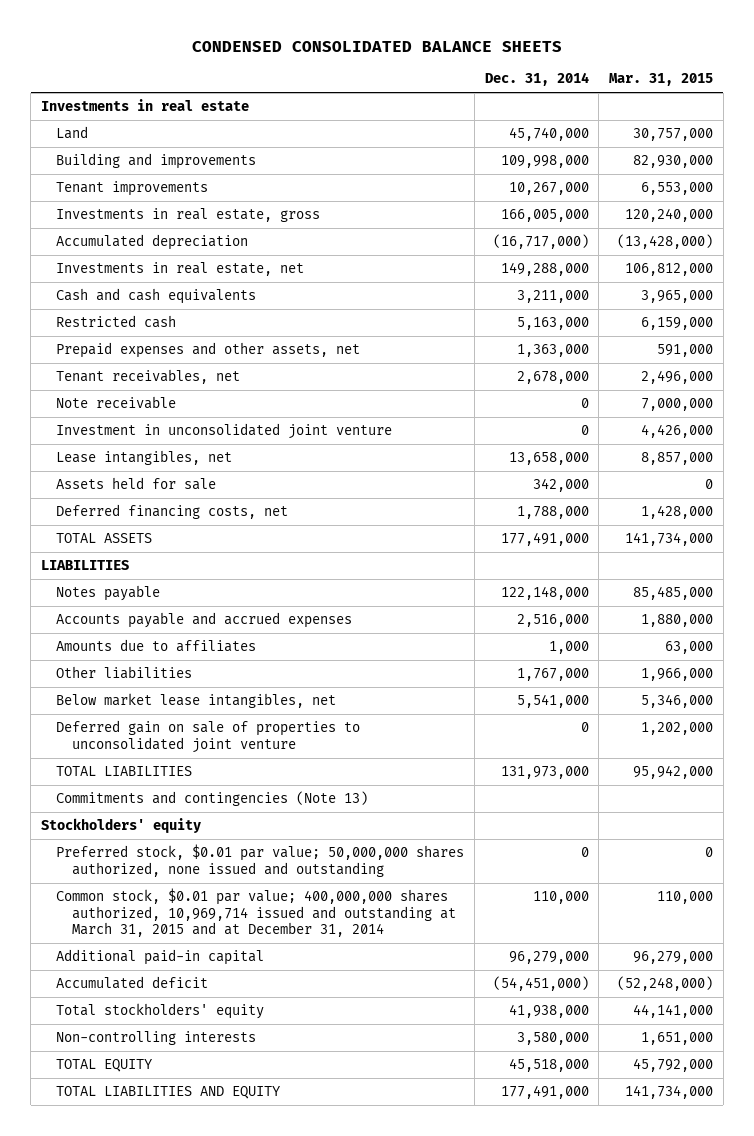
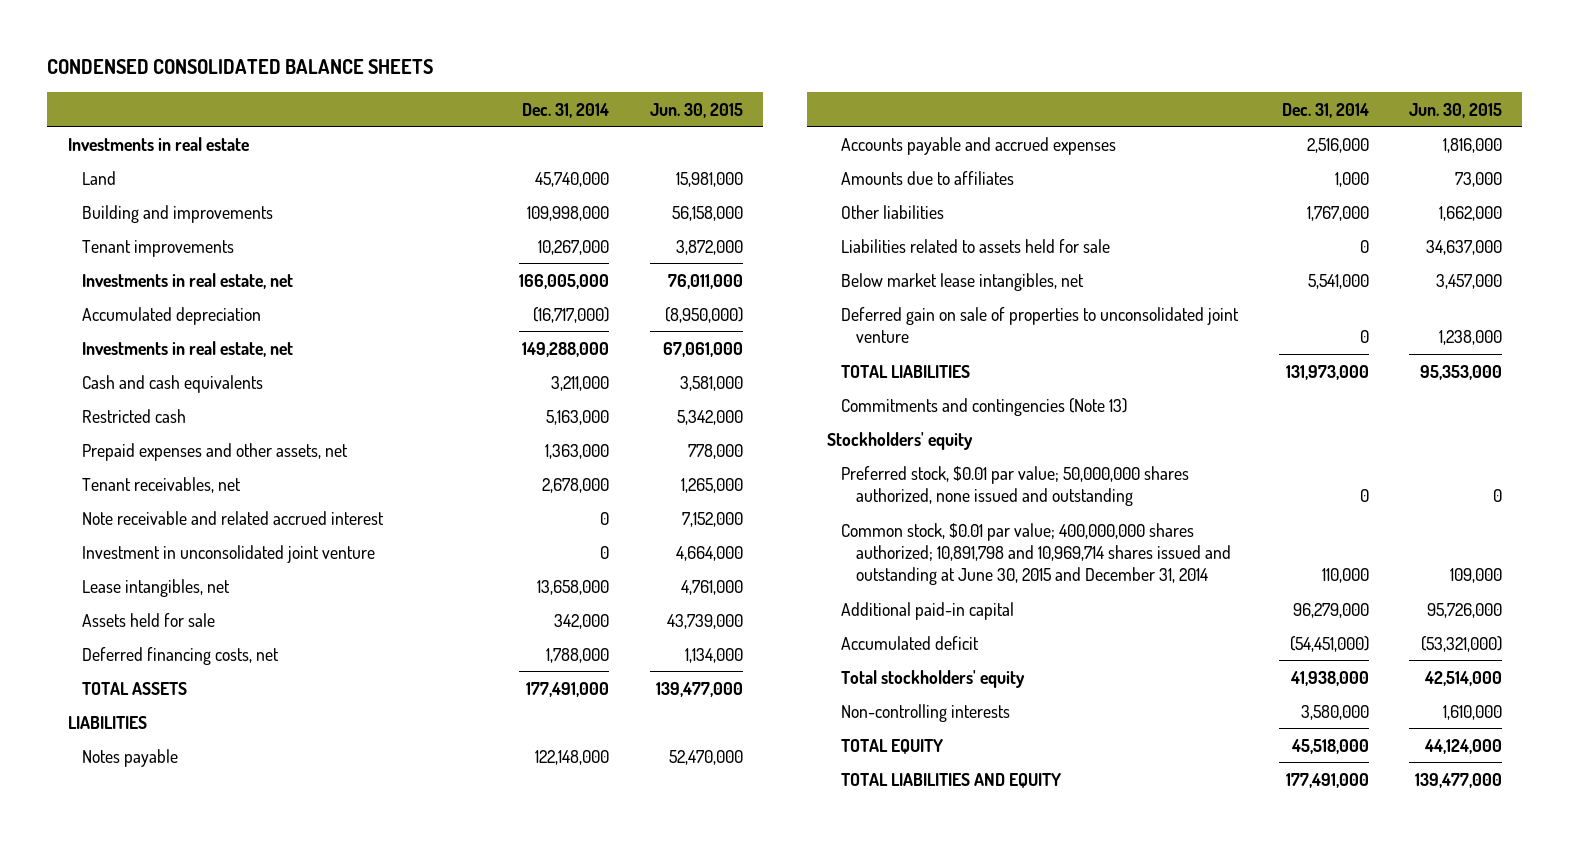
[609,73,714,87] Mar. 31, 2015 -> none
none -> [649,102,743,118] Jun. 30, 2015
[56,208,321,223] Investments in real estate, gross -> [82,272,294,289] Investments in real estate, net
[56,396,177,410] Note receivable -> [82,510,385,525] Note receivable and related accrued interest
none -> [841,238,1111,253] Liabilities related to assets held for sale
[56,888,456,938] Common stock, $0.01 par value; 400,000,000 shares authorized, 10,969,714 issued and outstanding at March 31, 2015 and at December 31, 2014 -> [841,522,1231,586] Common stock, $0.01 par value; 400,000,000 shares authorized; 10,891,798 and 10,969,714 shares issued and outstanding at June 30, 2015 and December 31, 2014

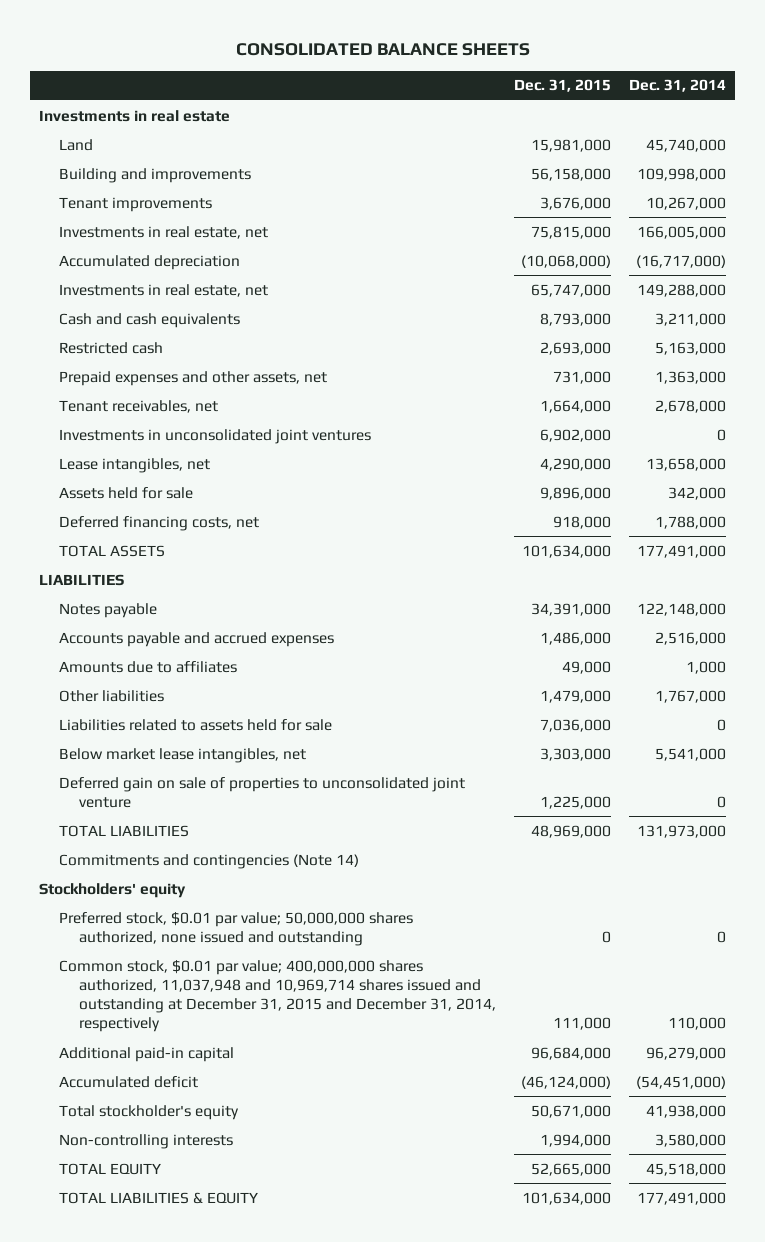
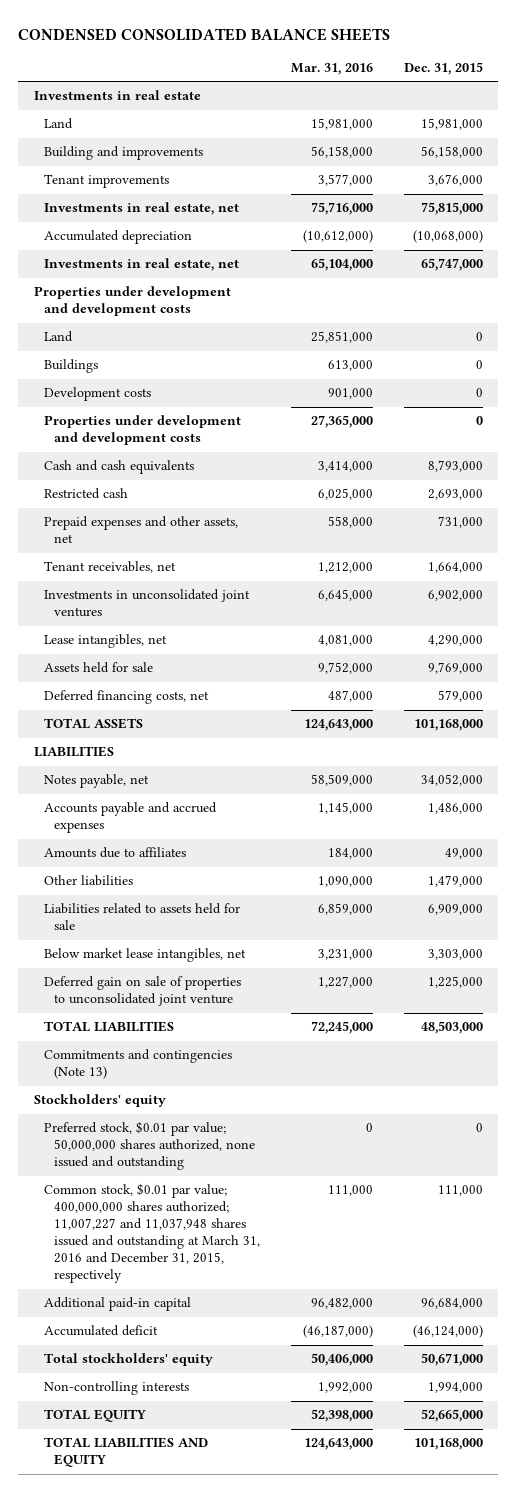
[235,42,530,56] CONSOLIDATED BALANCE SHEETS -> [18,27,391,41] CONDENSED CONSOLIDATED BALANCE SHEETS
[628,79,726,93] Dec. 31, 2014 -> none
none -> [290,62,373,75] Mar. 31, 2016
none -> [33,286,231,317] Properties under development and development costs
none -> [43,331,73,343] Land
none -> [43,359,98,374] Buildings
none -> [43,387,151,402] Development costs
none -> [43,415,241,446] Properties under development and development costs
[539,486,611,500] 9,896,000 -> [427,662,483,675] 9,769,000
[552,515,611,529] 918,000 -> [437,690,483,703] 579,000
[521,544,611,558] 101,634,000 -> [413,719,483,732] 101,168,000
[59,602,158,618] Notes payable -> [43,774,149,789] Notes payable, net
[530,602,611,616] 34,391,000 -> [420,774,483,787] 34,052,000
[539,718,611,732] 7,036,000 -> [427,904,483,916] 6,909,000
[530,824,611,838] 48,969,000 -> [420,1021,483,1035] 48,503,000
[59,853,360,869] Commitments and contingencies (Note 14) -> [43,1049,232,1080] Commitments and contingencies (Note 13)
[59,959,497,1033] Common stock, $0.01 par value; 400,000,000 shares authorized, 11,037,948 and 10,969,714 shares issued and outstanding at December 31, 2015 and December 31, 2014, respectively -> [43,1183,260,1284] Common stock, $0.01 par value; 400,000,000 shares authorized; 11,007,227 and 11,037,948 shares issued and outstanding at March 31, 2016 and December 31, 2015, respectively
[59,1104,240,1120] Total stockholder's equity -> [43,1353,213,1367] Total stockholders' equity
[59,1191,259,1204] TOTAL LIABILITIES & EQUITY -> [43,1437,208,1468] TOTAL LIABILITIES AND EQUITY
[521,1191,611,1205] 101,634,000 -> [413,1438,483,1451] 101,168,000

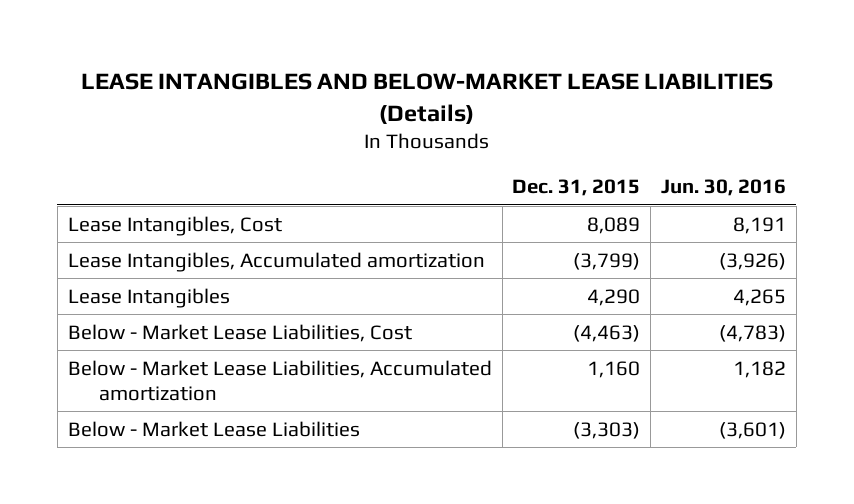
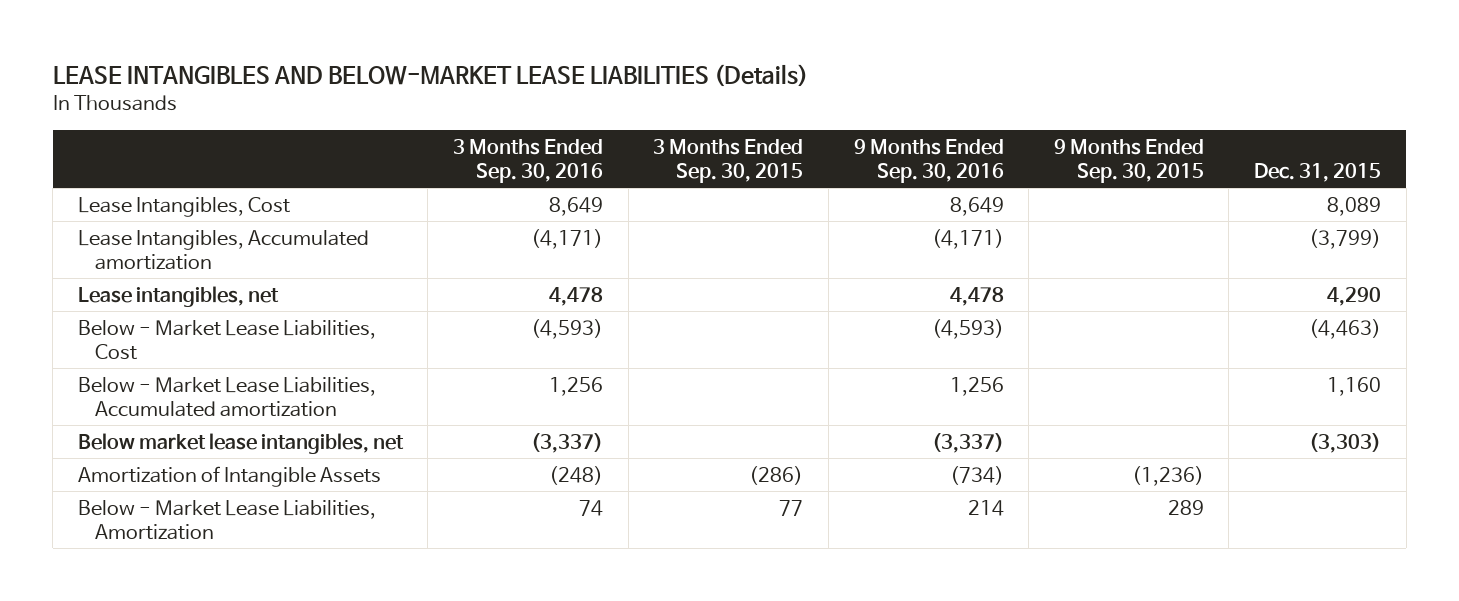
[661,179,787,197] Jun. 30, 2016 -> none
none -> [452,138,603,183] 3 Months Ended Sep. 30, 2016
none -> [653,138,804,183] 3 Months Ended Sep. 30, 2015
none -> [853,138,1004,183] 9 Months Ended Sep. 30, 2016
none -> [1053,138,1204,183] 9 Months Ended Sep. 30, 2015
[67,287,230,308] Lease Intangibles -> [77,285,279,307] Lease intangibles, net
[67,420,360,437] Below - Market Lease Liabilities -> [77,432,404,454] Below market lease intangibles, net
none -> [77,465,381,487] Amortization of Intangible Assets
none -> [77,499,376,540] Below - Market Lease Liabilities, Amortization

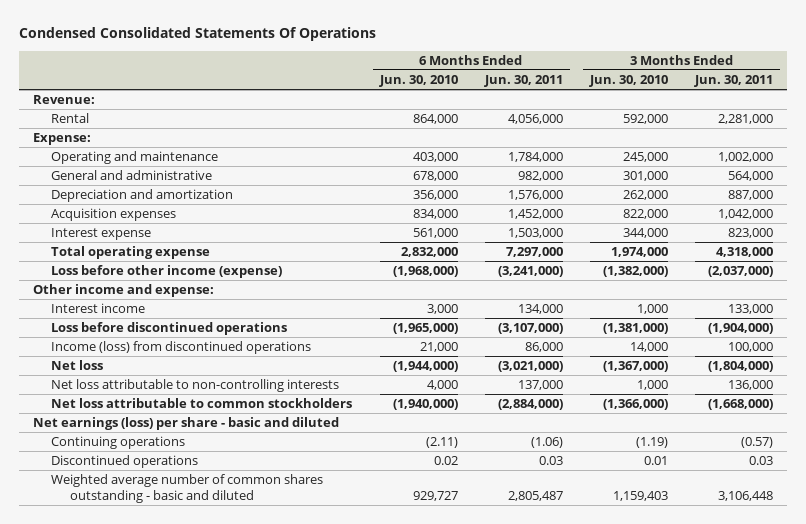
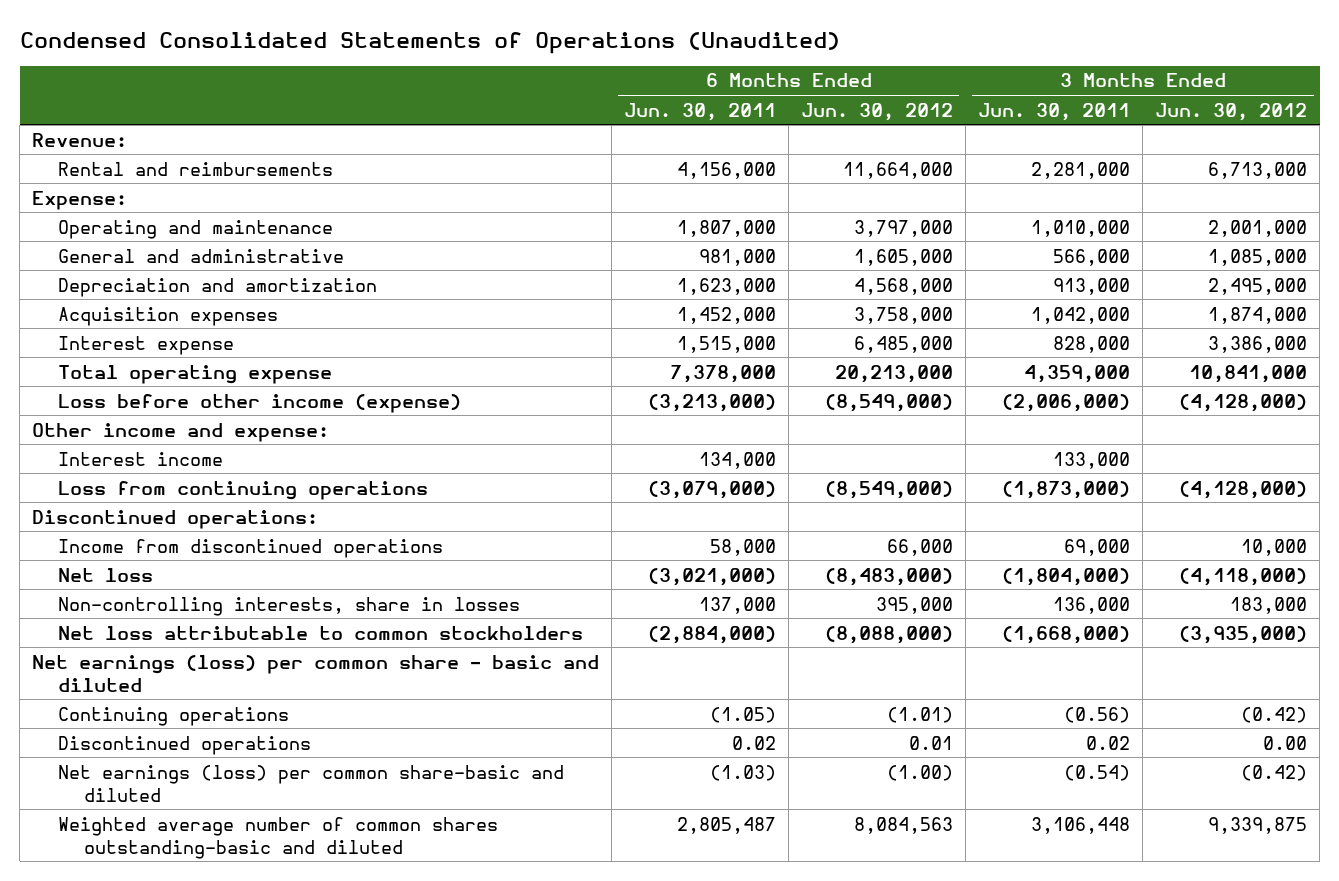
[19,27,377,42] Condensed Consolidated Statements Of Operations -> [19,31,840,54] Condensed Consolidated Statements of Operations (Unaudited)
[378,74,458,87] Jun. 30, 2010 -> none
[589,74,669,87] Jun. 30, 2010 -> none
none -> [801,102,954,121] Jun. 30, 2012
none -> [1155,102,1308,121] Jun. 30, 2012
[51,112,90,123] Rental -> [58,161,334,176] Rental and reimbursements
[507,113,563,124] 4,056,000 -> [677,161,777,179] 4,156,000
[507,151,563,162] 1,784,000 -> [677,219,777,237] 1,807,000
[718,151,774,162] 1,002,000 -> [1031,219,1131,237] 1,010,000
[517,170,563,181] 982,000 -> [699,248,777,266] 981,000
[728,170,774,181] 564,000 -> [1053,248,1131,266] 566,000
[507,189,563,200] 1,576,000 -> [677,277,777,295] 1,623,000
[728,189,774,200] 887,000 -> [1053,277,1131,295] 913,000
[507,227,563,238] 1,503,000 -> [677,335,777,353] 1,515,000
[728,227,774,238] 823,000 -> [1053,335,1131,353] 828,000
[505,246,563,257] 7,297,000 -> [670,364,777,383] 7,378,000
[716,246,774,257] 4,318,000 -> [1024,364,1131,383] 4,359,000
[497,265,563,277] (3,241,000) -> [648,393,777,412] (3,213,000)
[708,265,774,277] (2,037,000) -> [1002,393,1131,412] (2,006,000)
[51,321,288,335] Loss before discontinued operations -> [58,480,429,500] Loss from continuing operations
[497,322,563,334] (3,107,000) -> [648,480,777,499] (3,079,000)
[708,322,774,334] (1,904,000) -> [1002,480,1131,499] (1,873,000)
none -> [32,509,319,529] Discontinued operations:
[51,340,312,354] Income (loss) from discontinued operations -> [58,538,444,558] Income from discontinued operations
[524,341,563,352] 86,000 -> [710,538,777,556] 58,000
[728,341,774,352] 100,000 -> [1064,538,1131,556] 69,000
[51,378,340,392] Net loss attributable to non-controlling interests -> [58,596,521,616] Non-controlling interests, share in losses
[32,416,339,430] Net earnings (loss) per share - basic and diluted -> [32,654,600,692] Net earnings (loss) per common share - basic and diluted
[530,436,563,448] (1.06) -> [710,706,777,723] (1.05)
[741,436,774,448] (0.57) -> [1064,706,1131,723] (0.56)
[538,455,563,465] 0.03 -> [732,735,777,750] 0.02
[749,455,774,465] 0.03 -> [1086,735,1131,750] 0.02
none -> [58,764,565,802] Net earnings (loss) per common share-basic and diluted
[51,473,324,503] Weighted average number of common shares outstanding - basic and diluted -> [58,816,499,859] Weighted average number of common shares outstanding-basic and diluted

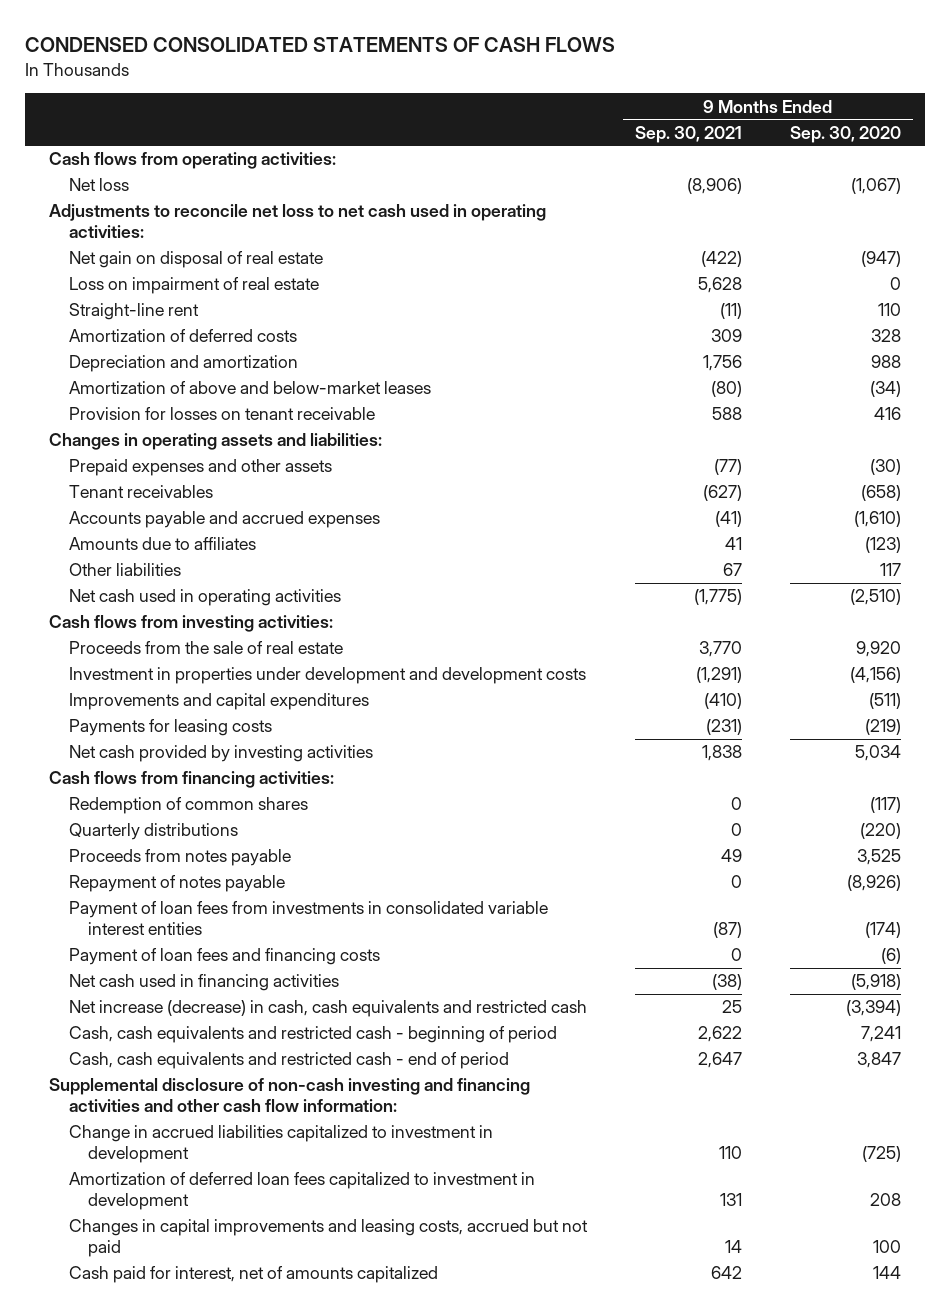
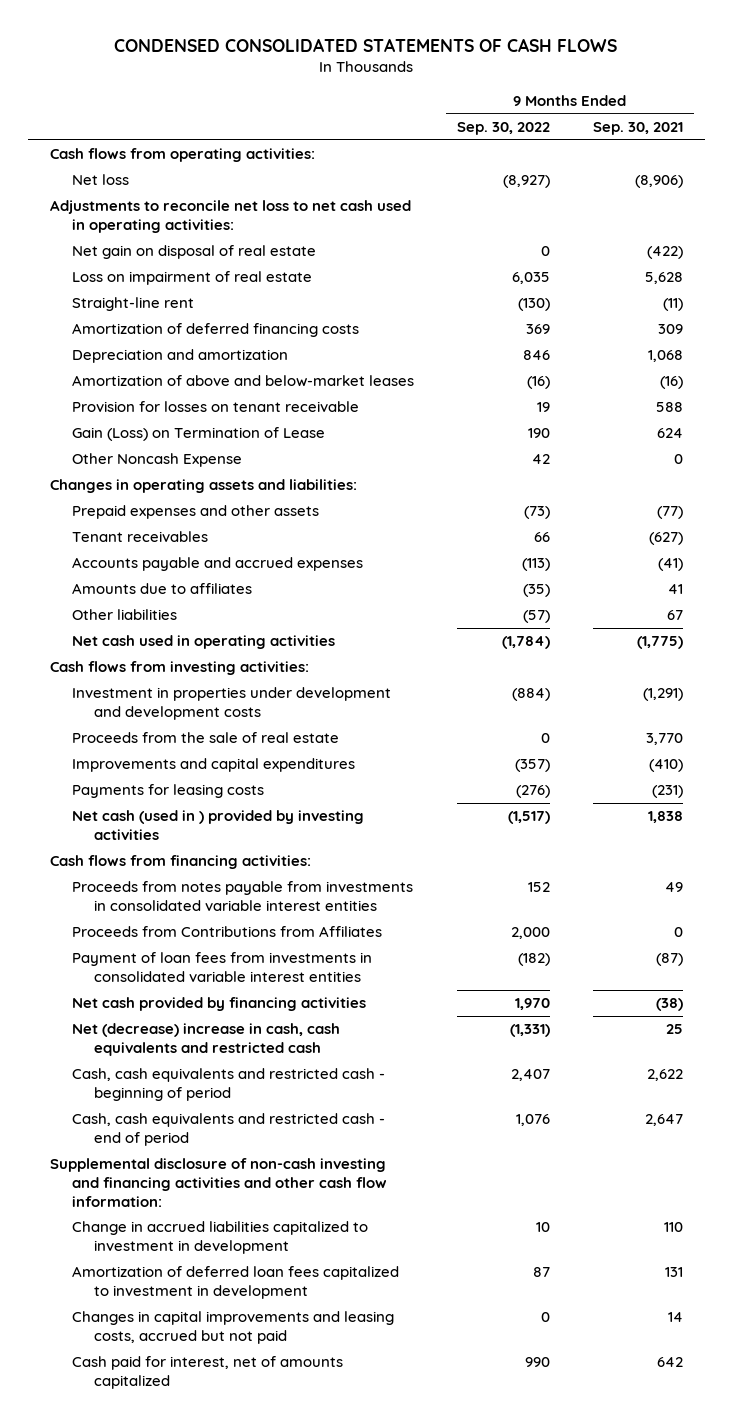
[789,125,901,143] Sep. 30, 2020 -> none
none -> [456,122,550,136] Sep. 30, 2022
[68,329,297,343] Amortization of deferred costs -> [71,323,359,338] Amortization of deferred financing costs
[702,355,742,372] 1,756 -> [648,350,684,363] 1,068
[710,381,742,398] (80) -> [660,376,684,390] (16)
none -> [71,427,325,442] Gain (Loss) on Termination of Lease
none -> [71,453,242,468] Other Noncash Expense
[68,641,343,655] Proceeds from the sale of real estate -> [71,732,339,744] Proceeds from the sale of real estate
[68,745,373,763] Net cash provided by investing activities -> [71,810,364,840] Net cash (used in ) provided by investing activities
[68,797,308,815] Redemption of common shares -> none
[68,823,238,841] Quarterly distributions -> none
[68,875,285,893] Repayment of notes payable -> none
[68,849,291,867] Proceeds from notes payable -> [71,881,413,911] Proceeds from notes payable from investments in consolidated variable interest entities
none -> [71,926,382,938] Proceeds from Contributions from Affiliates
[68,948,380,966] Payment of loan fees and financing costs -> none
[68,974,339,992] Net cash used in financing activities -> [71,997,366,1012] Net cash provided by financing activities
[68,1000,587,1018] Net increase (decrease) in cash, cash equivalents and restricted cash -> [71,1023,340,1056] Net (decrease) increase in cash, cash equivalents and restricted cash

